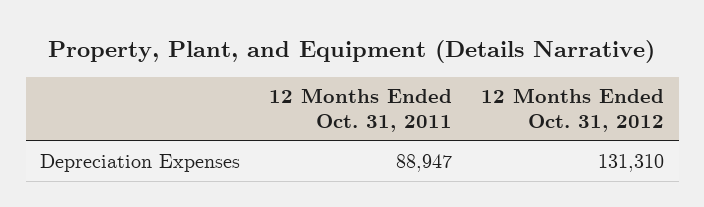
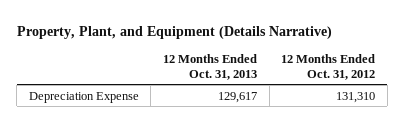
[269,87,453,133] 12 Months Ended Oct. 31, 2011 -> none
none -> [162,54,257,80] 12 Months Ended Oct. 31, 2013
[40,154,241,173] Depreciation Expenses -> [28,91,139,103] Depreciation Expense

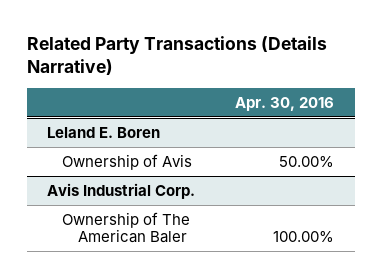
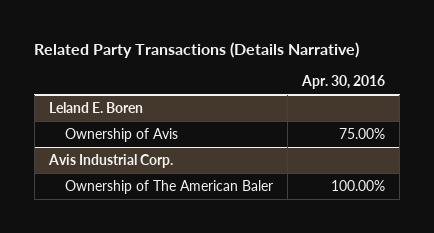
[279,155,335,167] 50.00% -> [339,127,386,139] 75.00%

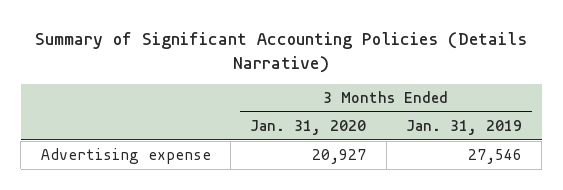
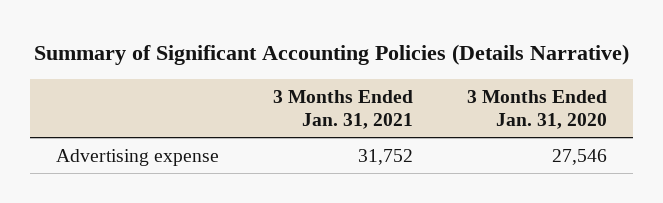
[406,120,523,136] Jan. 31, 2019 -> none
none -> [273,89,414,129] 3 Months Ended Jan. 31, 2021
[312,149,367,165] 20,927 -> [551,148,607,165] 27,546

